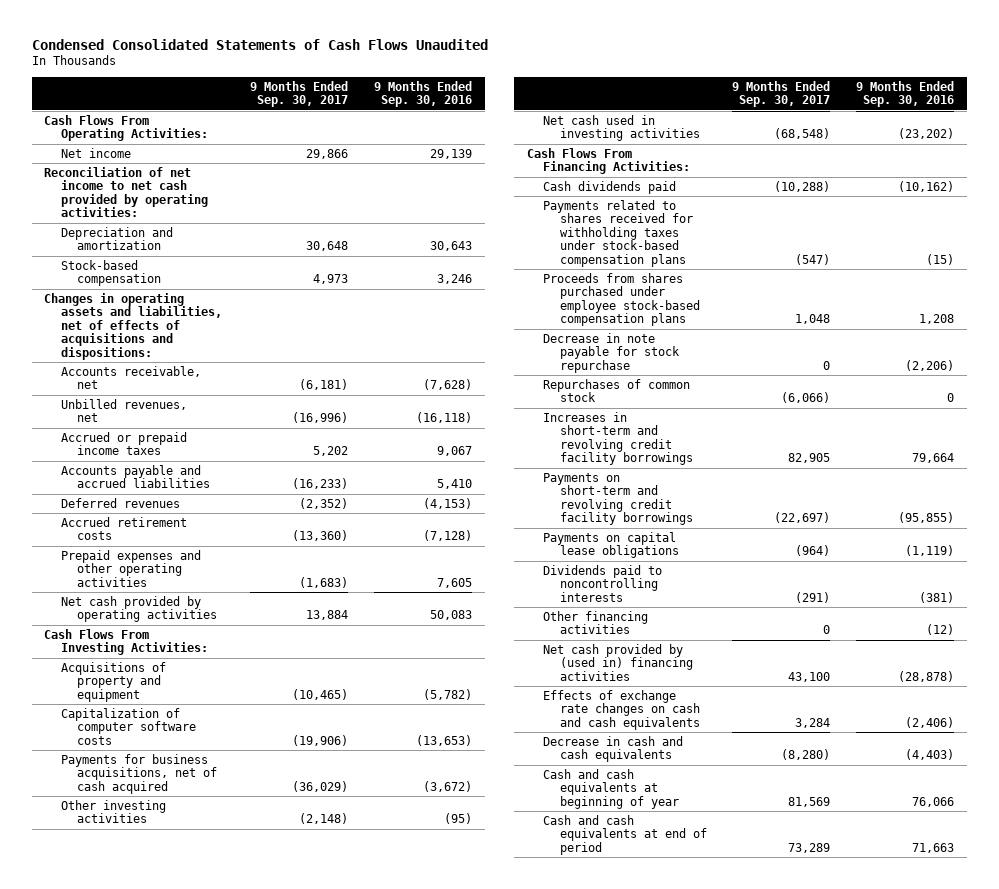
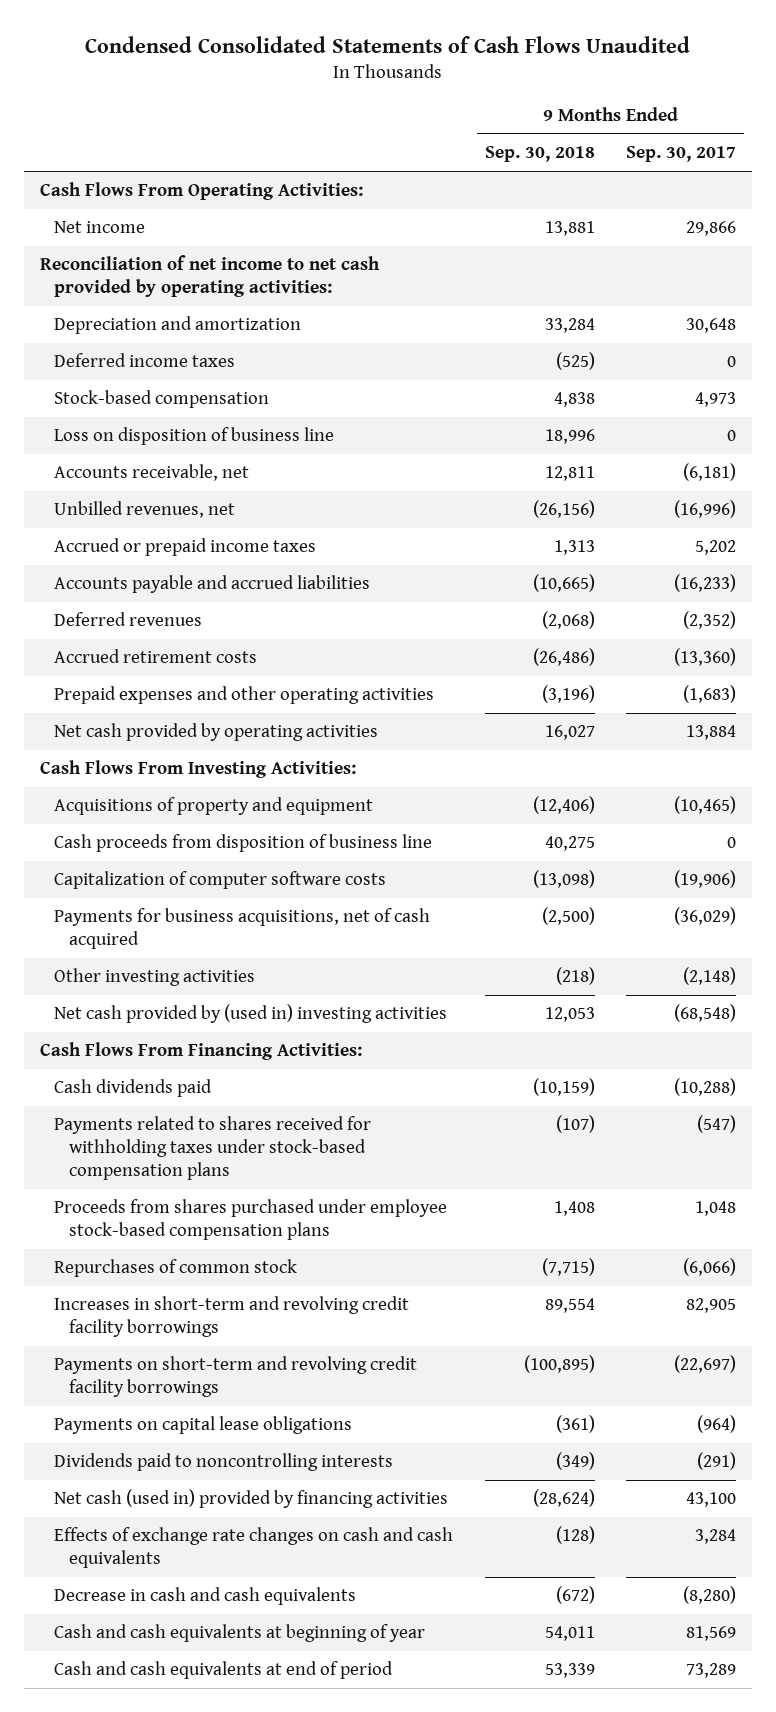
[373,80,472,108] 9 Months Ended Sep. 30, 2016 -> none
none -> [484,146,595,163] Sep. 30, 2018
none -> [54,353,236,368] Deferred income taxes
[44,292,222,361] Changes in operating assets and liabilities, net of effects of acquisitions and dispositions: -> none
none -> [54,427,335,446] Loss on disposition of business line
none -> [54,834,433,853] Cash proceeds from disposition of business line
[543,114,700,142] Net cash used in investing activities -> [54,1004,448,1024] Net cash provided by (used in) investing activities
[543,332,680,373] Decrease in note payable for stock repurchase -> none
[543,610,649,635] Other financing activities -> none
[543,643,693,681] Net cash provided by (used in) financing activities -> [54,1489,449,1509] Net cash (used in) provided by financing activities

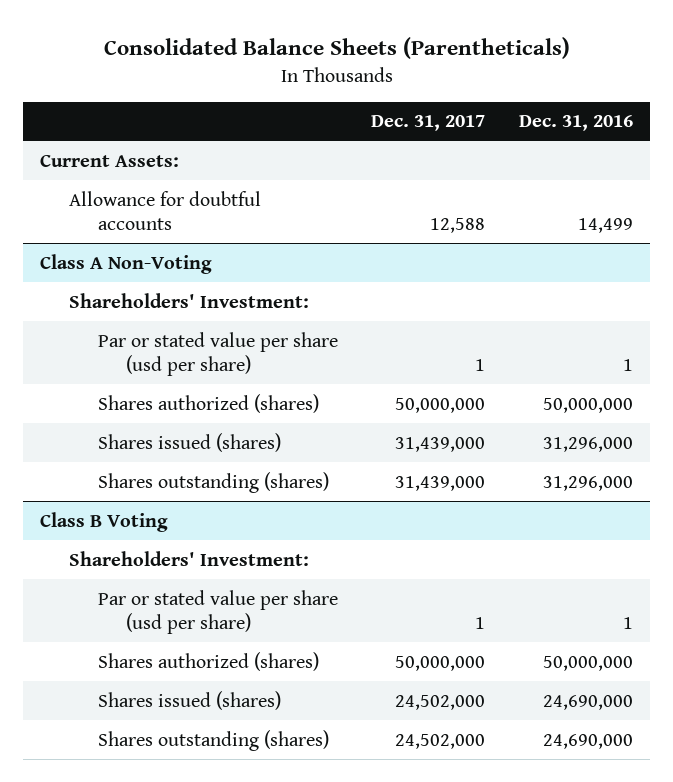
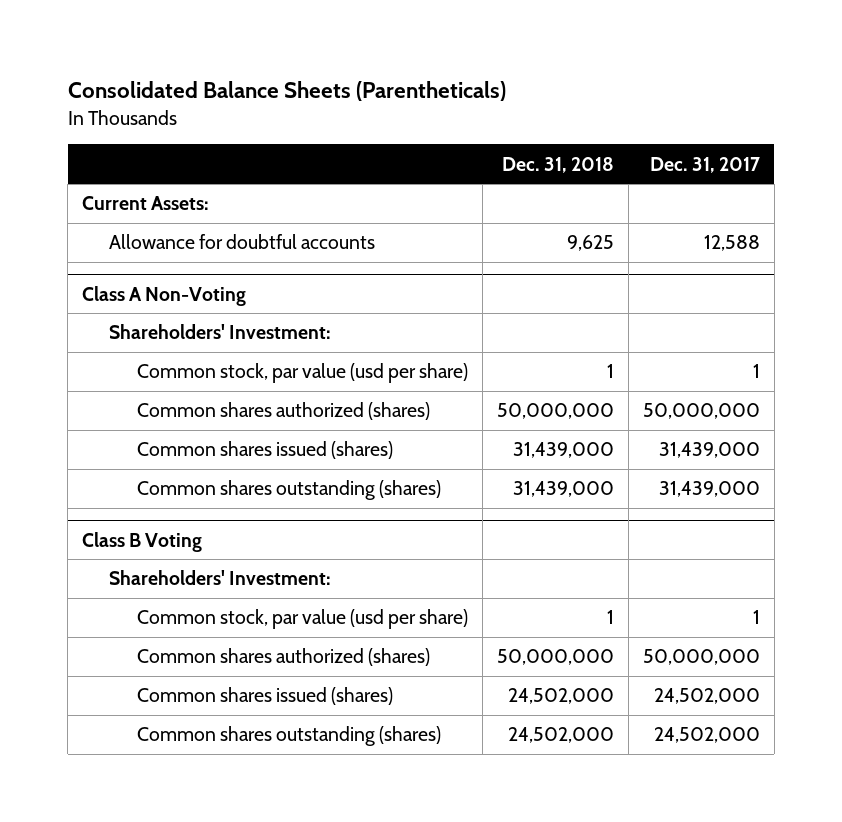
[519,115,634,132] Dec. 31, 2016 -> none
none -> [501,156,614,173] Dec. 31, 2018
[97,331,338,376] Par or stated value per share (usd per share) -> [136,363,468,384] Common stock, par value (usd per share)
[97,393,319,413] Shares authorized (shares) -> [136,402,430,421] Common shares authorized (shares)
[97,432,281,452] Shares issued (shares) -> [136,441,393,460] Common shares issued (shares)
[97,471,329,493] Shares outstanding (shares) -> [136,480,441,501] Common shares outstanding (shares)
[97,589,338,634] Par or stated value per share (usd per share) -> [136,609,468,630] Common stock, par value (usd per share)
[97,651,319,671] Shares authorized (shares) -> [136,648,430,667] Common shares authorized (shares)
[97,690,281,710] Shares issued (shares) -> [136,687,393,706] Common shares issued (shares)
[97,729,329,751] Shares outstanding (shares) -> [136,726,441,747] Common shares outstanding (shares)

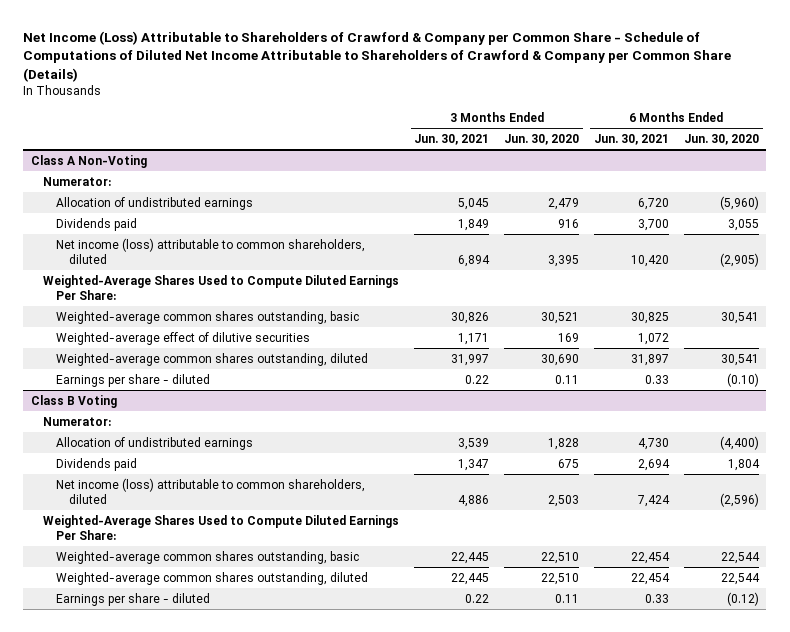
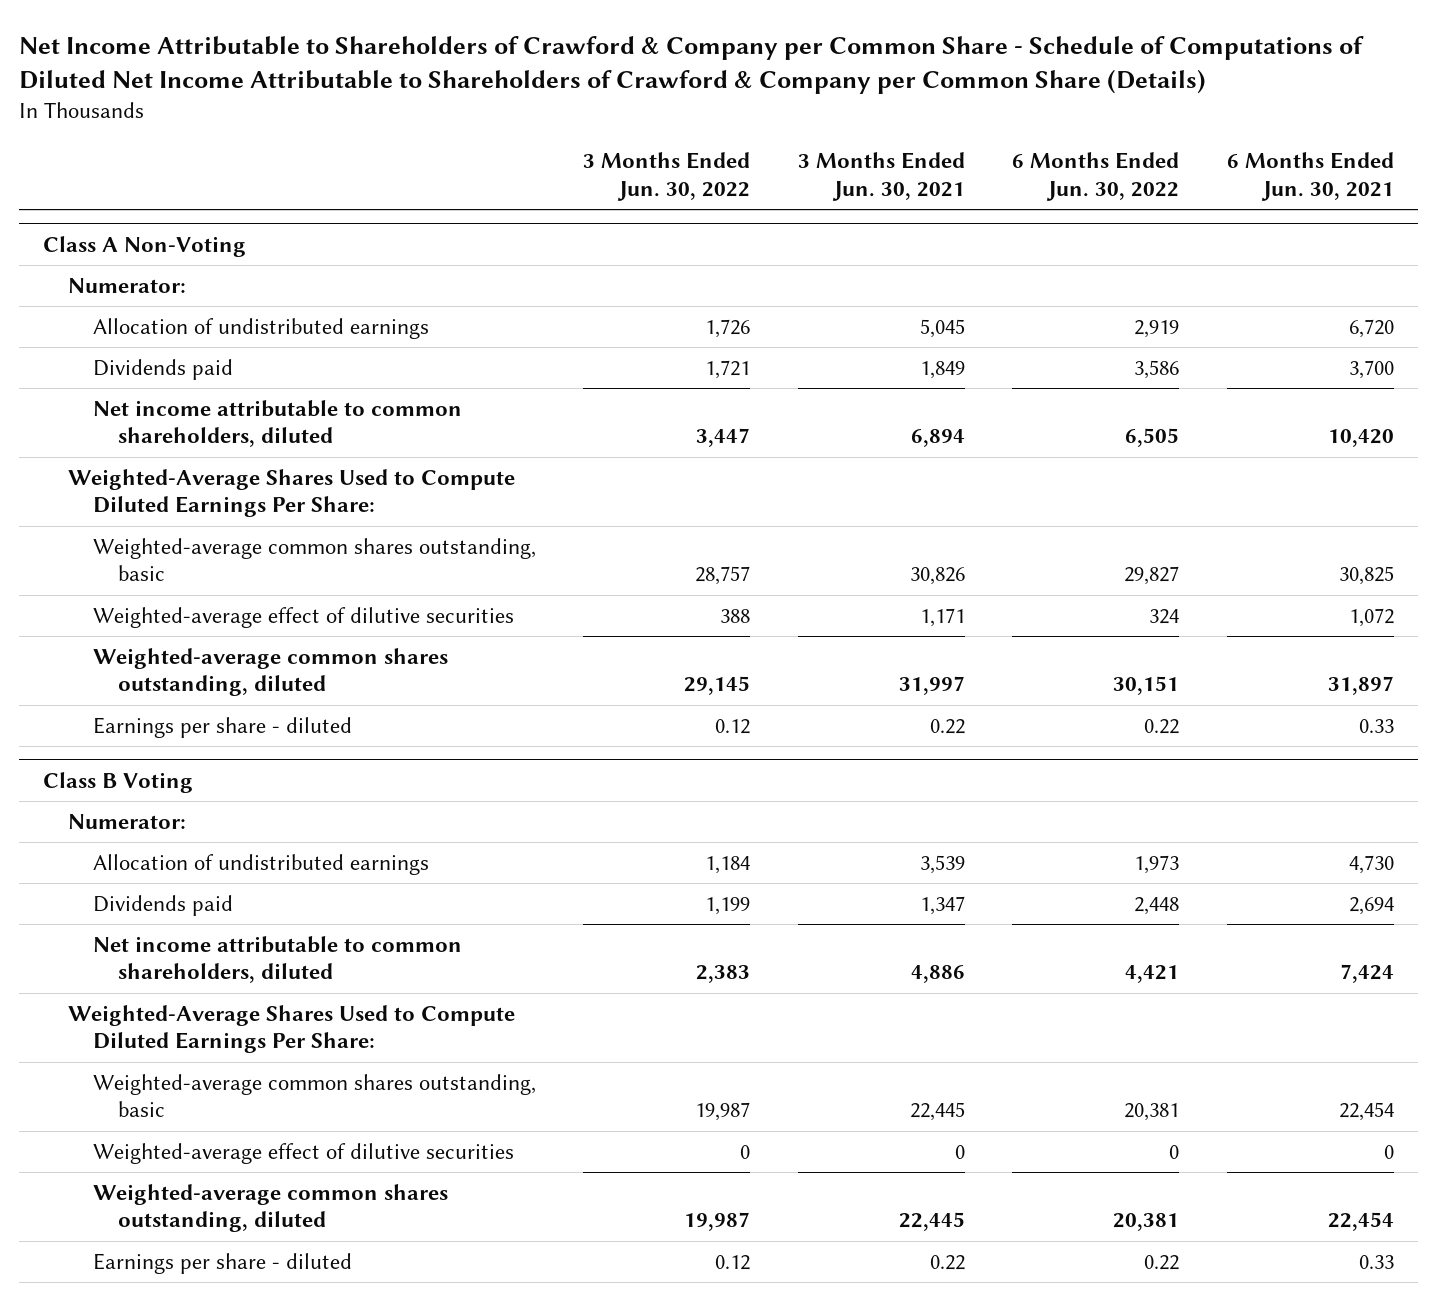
[23,30,732,82] Net Income (Loss) Attributable to Shareholders of Crawford & Company per Common Share - Schedule of Computations of Diluted Net Income Attributable to Shareholders of Crawford & Company per Common Share (Details) -> [18,35,1364,95] Net Income Attributable to Shareholders of Crawford & Company per Common Share - Schedule of Computations of Diluted Net Income Attributable to Shareholders of Crawford & Company per Common Share (Details)
[504,134,580,146] Jun. 30, 2020 -> none
[683,134,759,146] Jun. 30, 2020 -> none
none -> [583,152,751,202] 3 Months Ended Jun. 30, 2022
none -> [1012,152,1180,202] 6 Months Ended Jun. 30, 2022
[56,237,366,264] Net income (loss) attributable to common shareholders, diluted -> [92,399,462,448] Net income attributable to common shareholders, diluted
[56,477,366,504] Net income (loss) attributable to common shareholders, diluted -> [92,935,462,984] Net income attributable to common shareholders, diluted
none -> [92,1142,514,1164] Weighted-average effect of dilutive securities

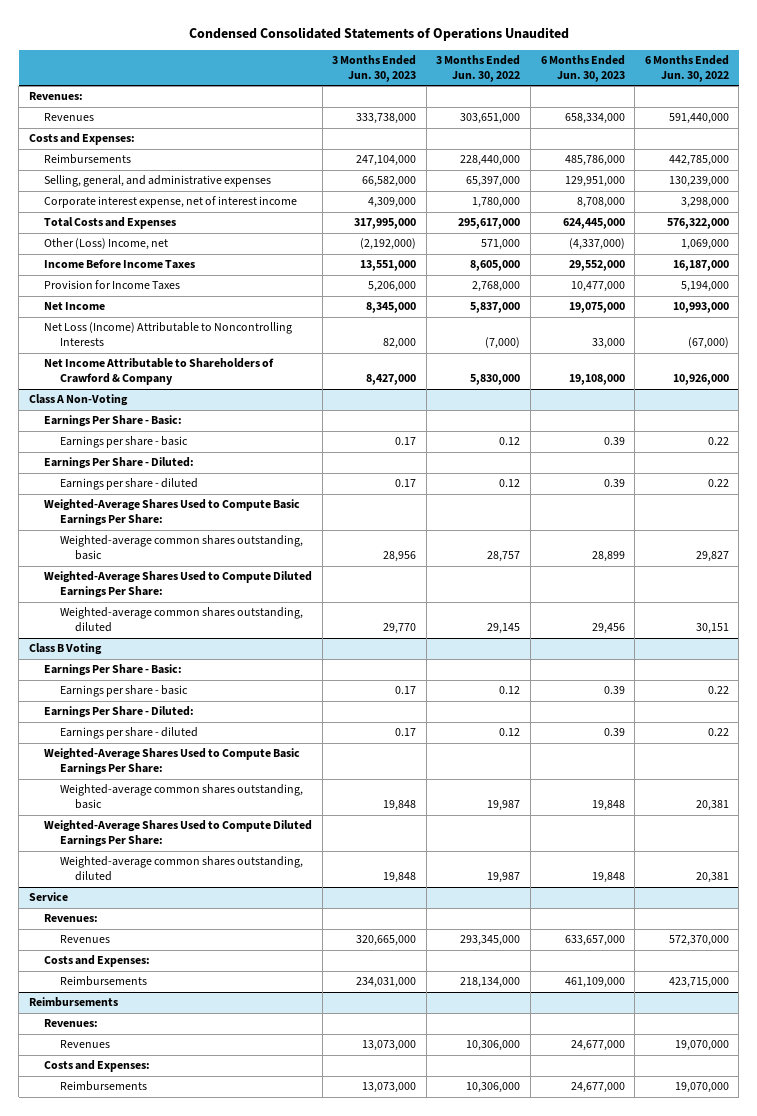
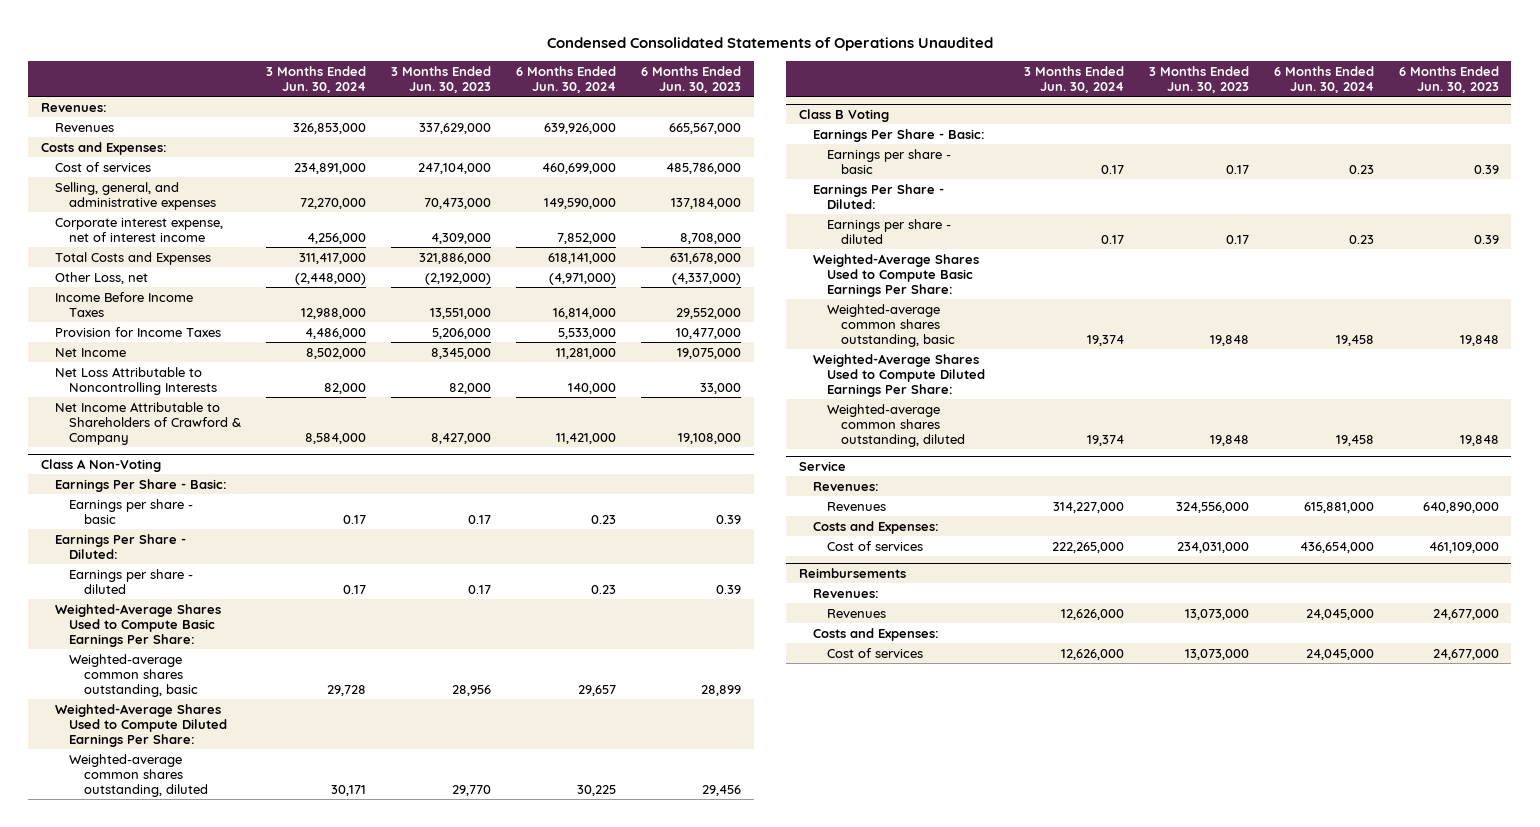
[436,55,521,82] 3 Months Ended Jun. 30, 2022 -> none
[644,55,729,82] 6 Months Ended Jun. 30, 2022 -> none
none -> [266,65,367,93] 3 Months Ended Jun. 30, 2024
none -> [516,65,617,93] 6 Months Ended Jun. 30, 2024
[356,113,417,125] 333,738,000 -> [419,122,492,134] 337,629,000
[564,113,625,125] 658,334,000 -> [669,122,742,134] 665,567,000
[44,154,132,165] Reimbursements -> [54,161,151,172] Cost of services
[362,176,417,188] 66,582,000 -> [424,197,492,209] 70,473,000
[564,176,625,188] 129,951,000 -> [671,197,742,209] 137,184,000
[354,218,417,230] 317,995,000 -> [419,252,492,264] 321,886,000
[562,218,625,230] 624,445,000 -> [670,252,742,264] 631,678,000
[44,238,169,251] Other (Loss) Income, net -> [54,271,148,284] Other Loss, net
[44,322,293,347] Net Loss (Income) Attributable to Noncontrolling Interests -> [54,366,218,395] Net Loss Attributable to Noncontrolling Interests
[356,935,417,947] 320,665,000 -> [1176,501,1250,513] 324,556,000
[564,935,625,947] 633,657,000 -> [1422,501,1499,513] 640,890,000
[59,976,147,987] Reimbursements -> [827,540,924,551] Cost of services
[59,1081,147,1092] Reimbursements -> [827,647,924,658] Cost of services

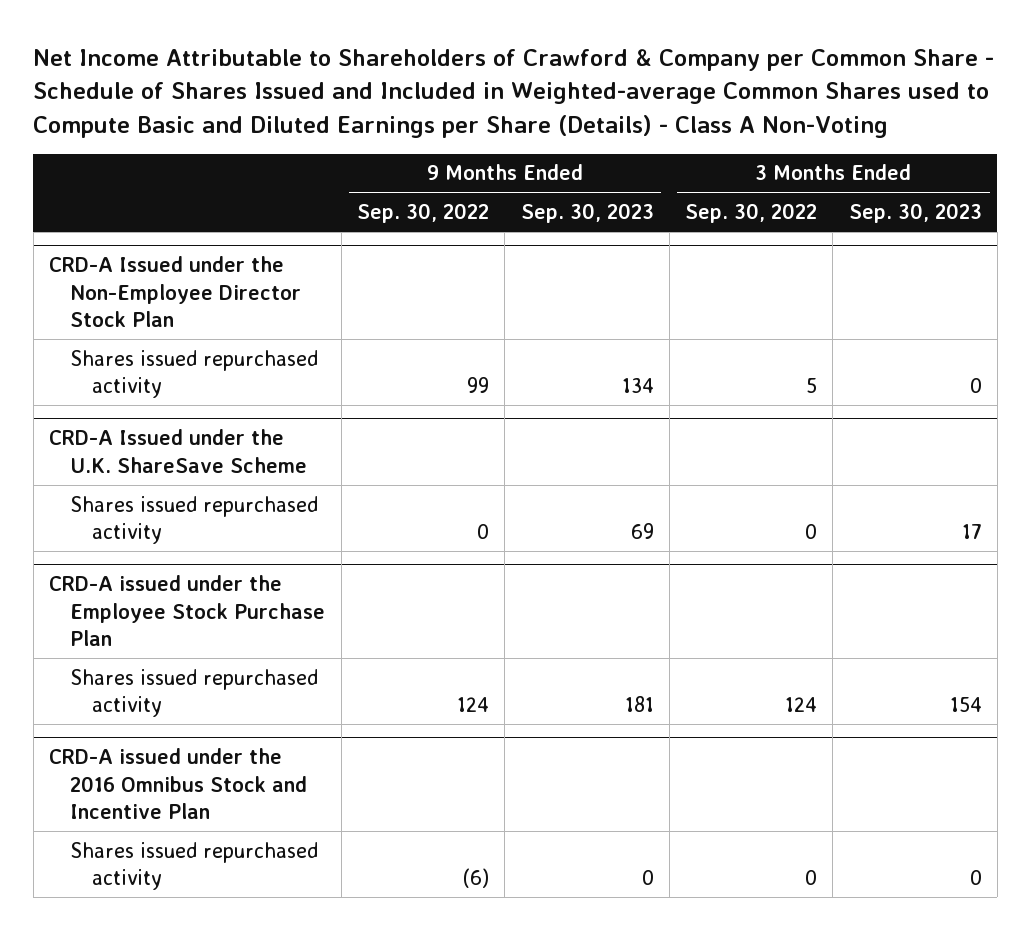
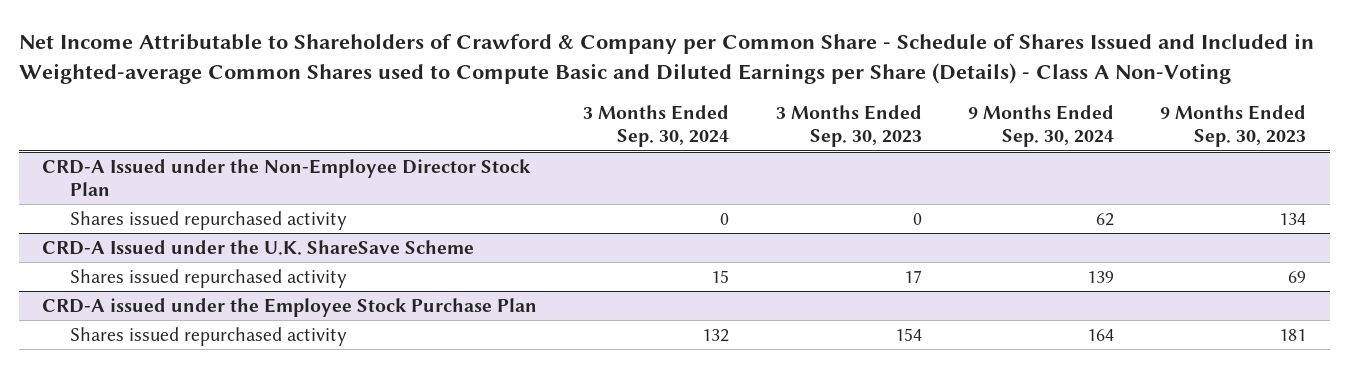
[357,203,490,224] Sep. 30, 2022 -> none
[685,203,818,224] Sep. 30, 2022 -> none
none -> [583,105,730,148] 3 Months Ended Sep. 30, 2024
none -> [968,105,1115,148] 9 Months Ended Sep. 30, 2024
[48,748,308,819] CRD-A issued under the 2016 Omnibus Stock and Incentive Plan -> none
[70,841,319,890] Shares issued repurchased activity -> none

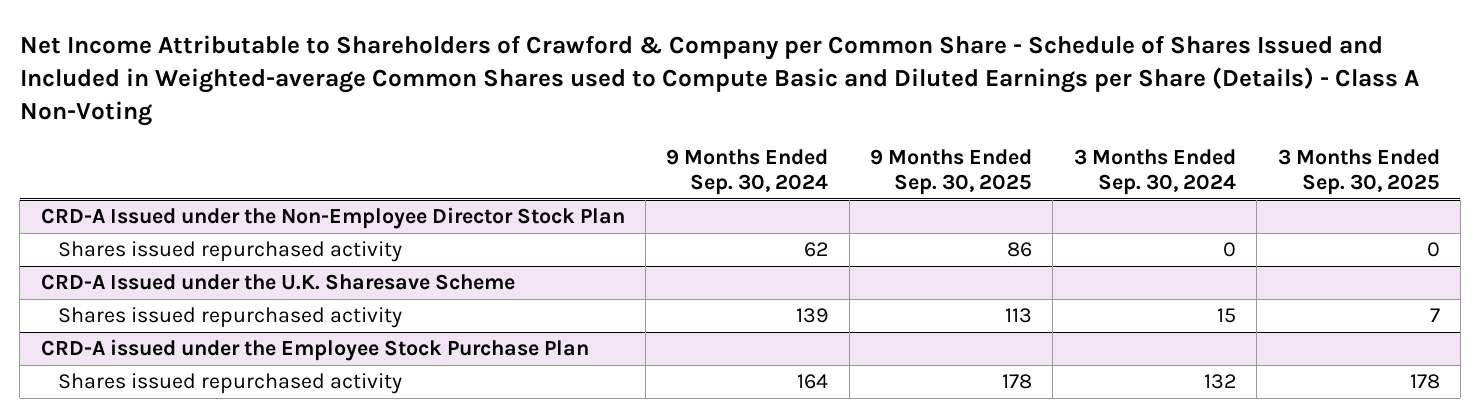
[775,105,922,148] 3 Months Ended Sep. 30, 2023 -> none
[1160,105,1307,148] 9 Months Ended Sep. 30, 2023 -> none
none -> [870,148,1033,195] 9 Months Ended Sep. 30, 2025
none -> [1277,148,1440,195] 3 Months Ended Sep. 30, 2025
[42,239,475,255] CRD-A Issued under the U.K. ShareSave Scheme -> [40,274,515,291] CRD-A Issued under the U.K. Sharesave Scheme

